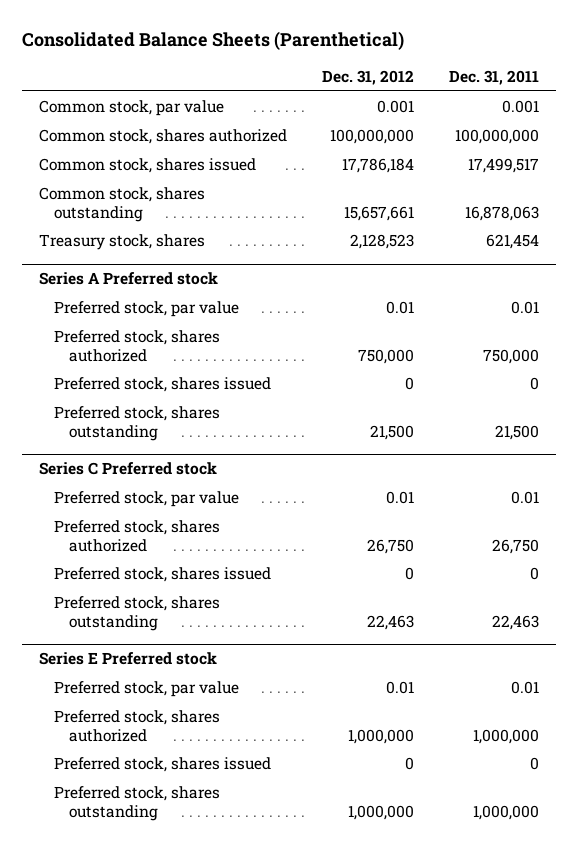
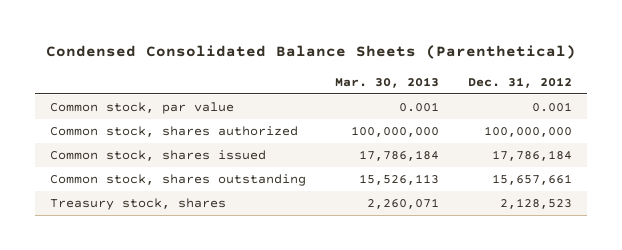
[21,31,404,51] Consolidated Balance Sheets (Parenthetical) -> [46,45,577,60] Condensed Consolidated Balance Sheets (Parenthetical)
[449,70,540,86] Dec. 31, 2011 -> none
none -> [335,76,440,88] Mar. 30, 2013
[39,272,219,286] Series A Preferred stock -> none
[54,301,240,318] Preferred stock, par value -> none
[54,330,221,362] Preferred stock, shares authorized -> none
[54,377,272,393] Preferred stock, shares issued -> none
[54,406,221,441] Preferred stock, shares outstanding -> none
[39,462,218,476] Series C Preferred stock -> none
[54,491,240,508] Preferred stock, par value -> none
[54,520,221,552] Preferred stock, shares authorized -> none
[54,567,272,583] Preferred stock, shares issued -> none
[54,596,221,631] Preferred stock, shares outstanding -> none
[39,652,218,666] Series E Preferred stock -> none
[54,681,240,698] Preferred stock, par value -> none
[54,710,221,742] Preferred stock, shares authorized -> none
[54,757,272,773] Preferred stock, shares issued -> none
[54,786,221,821] Preferred stock, shares outstanding -> none

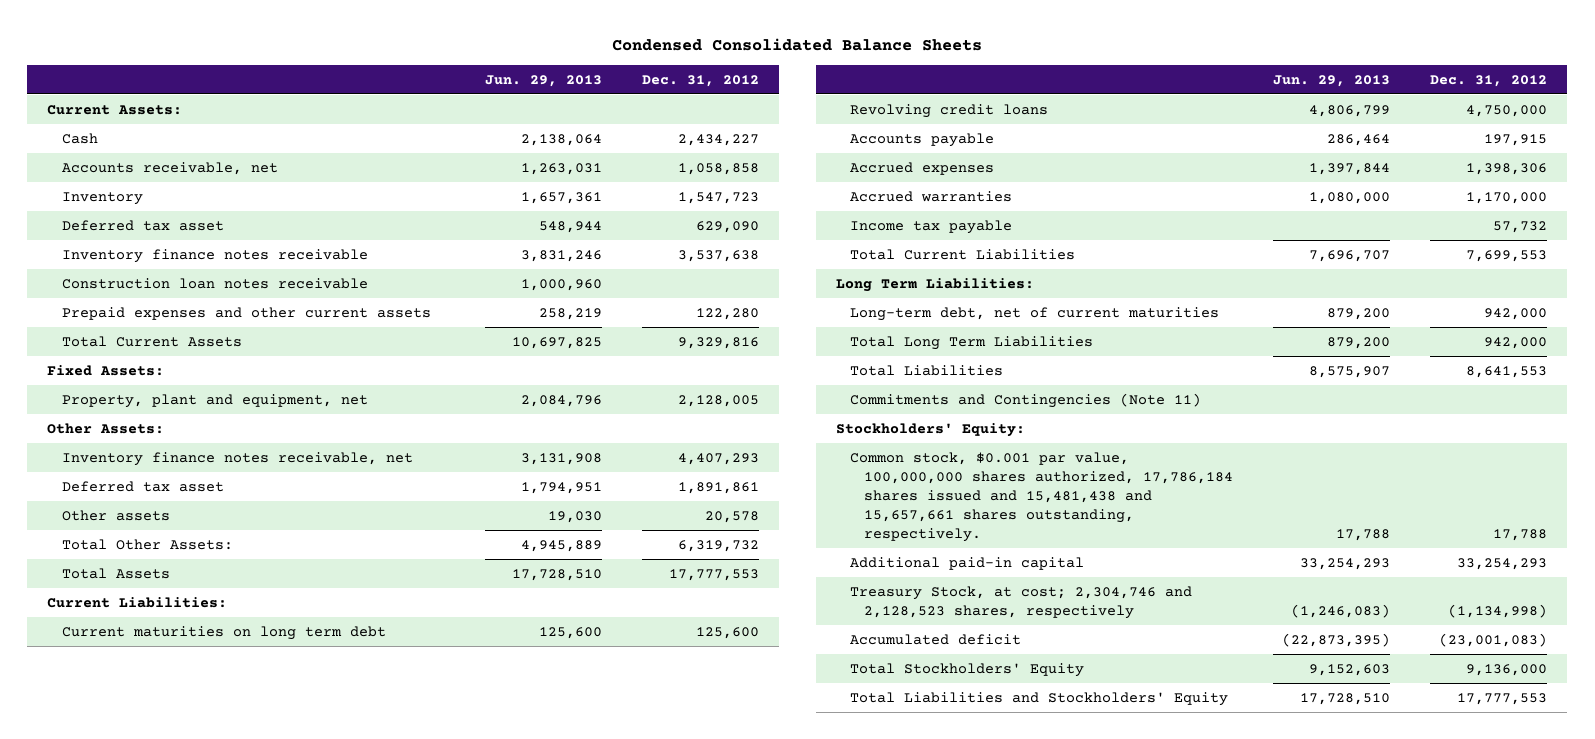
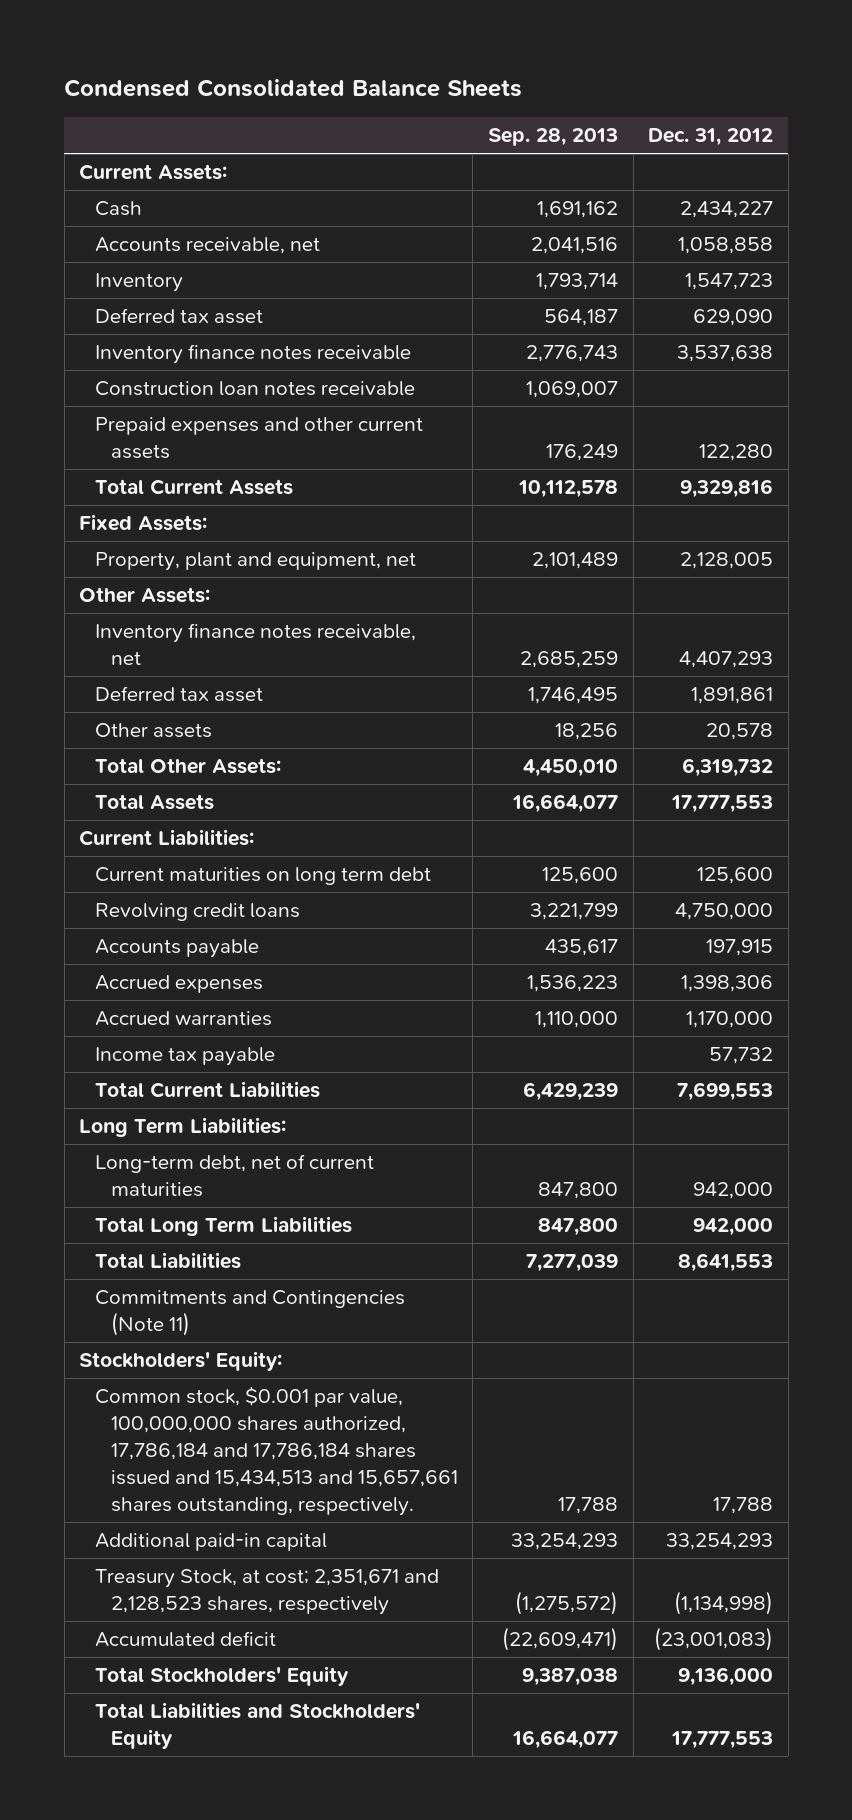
[484,74,602,87] Jun. 29, 2013 -> none
none -> [487,128,618,147] Sep. 28, 2013
[850,451,1234,542] Common stock, $0.001 par value, 100,000,000 shares authorized, 17,786,184 shares issued and 15,481,438 and 15,657,661 shares outstanding, respectively. -> [94,1386,458,1517] Common stock, $0.001 par value, 100,000,000 shares authorized, 17,786,184 and 17,786,184 shares issued and 15,434,513 and 15,657,661 shares outstanding, respectively.
[850,585,1193,619] Treasury Stock, at cost; 2,304,746 and 2,128,523 shares, respectively -> [94,1569,439,1616] Treasury Stock, at cost; 2,351,671 and 2,128,523 shares, respectively

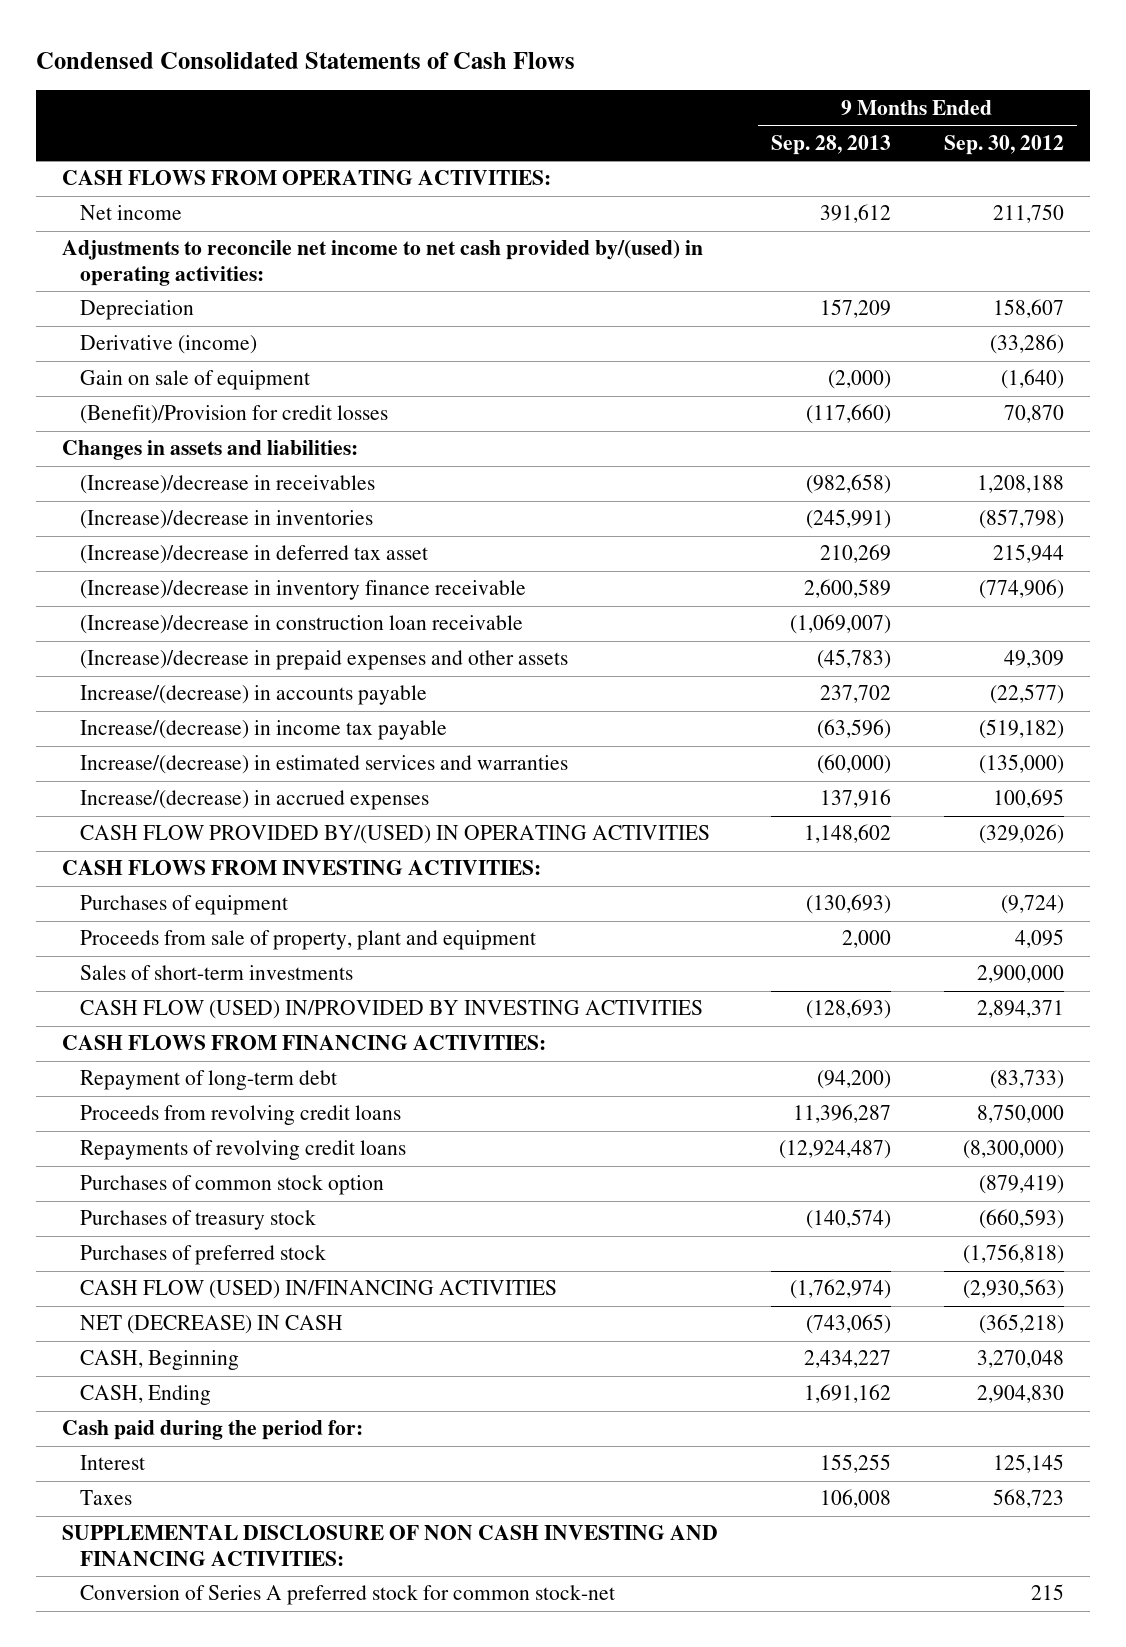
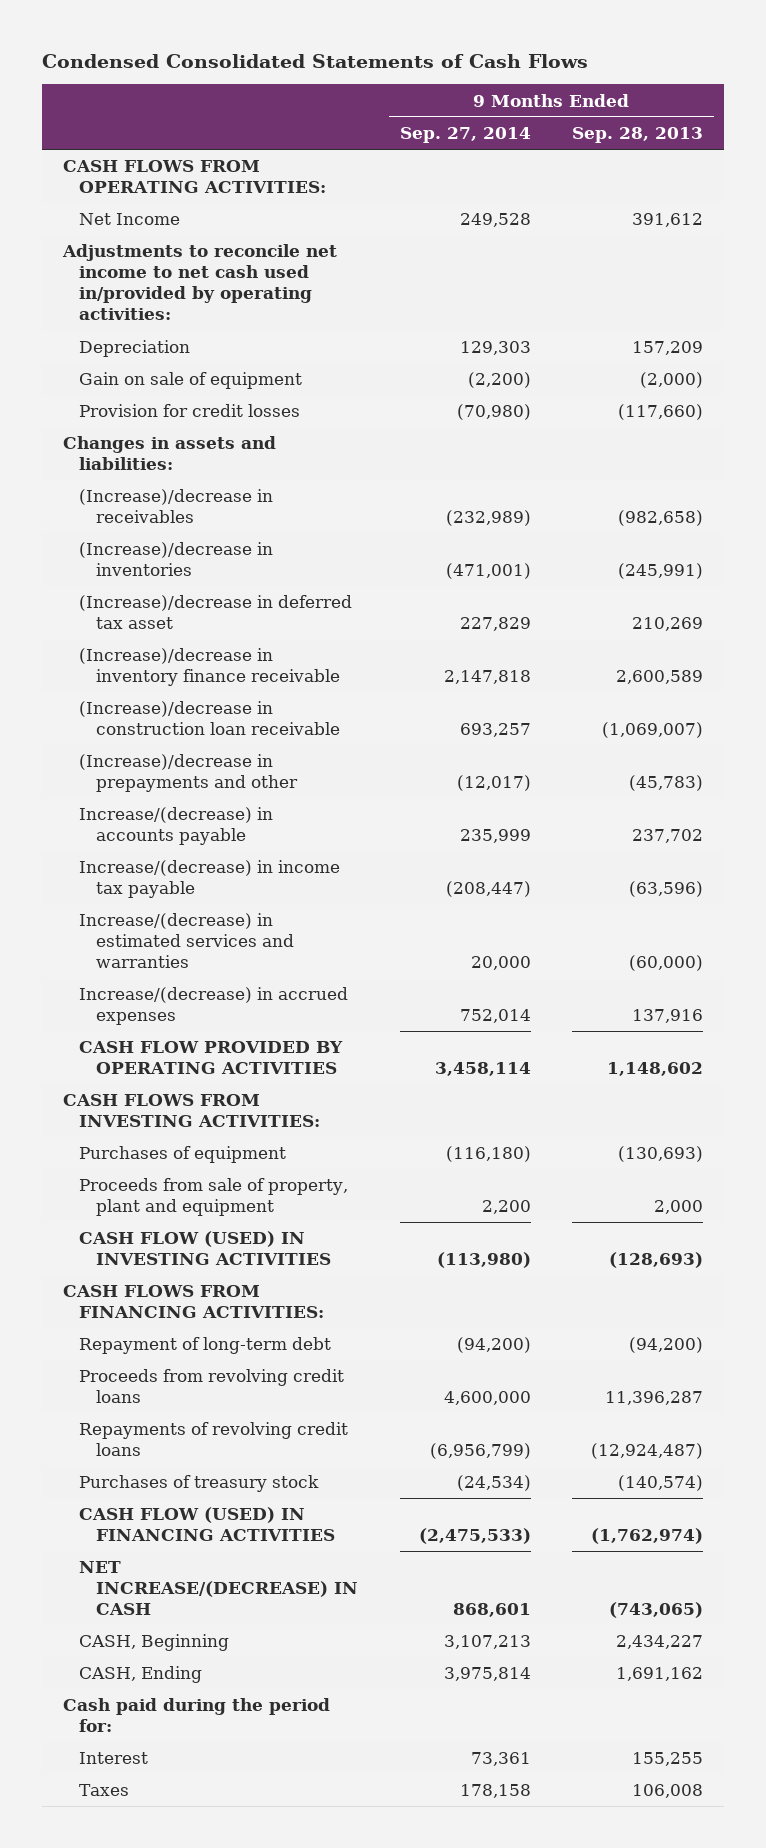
[943,134,1064,155] Sep. 30, 2012 -> none
none -> [399,127,531,144] Sep. 27, 2014
[80,205,183,221] Net income -> [79,213,181,226] Net Income
[62,240,704,286] Adjustments to reconcile net income to net cash provided by/(used) in operating activities: -> [61,244,337,321] Adjustments to reconcile net income to net cash used in/provided by operating activities:
[80,335,258,355] Derivative (income) -> none
[80,405,389,425] (Benefit)/Provision for credit losses -> [79,404,301,418] Provision for credit losses
[80,650,569,671] (Increase)/decrease in prepaid expenses and other assets -> [79,754,298,793] (Increase)/decrease in prepayments and other
[80,825,711,845] CASH FLOW PROVIDED BY/(USED) IN OPERATING ACTIVITIES -> [79,1041,344,1075] CASH FLOW PROVIDED BY OPERATING ACTIVITIES
[80,965,354,981] Sales of short-term investments -> none
[80,1000,704,1020] CASH FLOW (USED) IN/PROVIDED BY INVESTING ACTIVITIES -> [79,1231,331,1266] CASH FLOW (USED) IN INVESTING ACTIVITIES
[80,1175,385,1196] Purchases of common stock option -> none
[80,1245,327,1266] Purchases of preferred stock -> none
[80,1280,558,1300] CASH FLOW (USED) IN/FINANCING ACTIVITIES -> [79,1507,335,1542] CASH FLOW (USED) IN FINANCING ACTIVITIES
[80,1315,344,1335] NET (DECREASE) IN CASH -> [79,1561,358,1616] NET INCREASE/(DECREASE) IN CASH
[62,1525,719,1566] SUPPLEMENTAL DISCLOSURE OF NON CASH INVESTING AND FINANCING ACTIVITIES: -> none
[80,1585,616,1606] Conversion of Series A preferred stock for common stock-net -> none

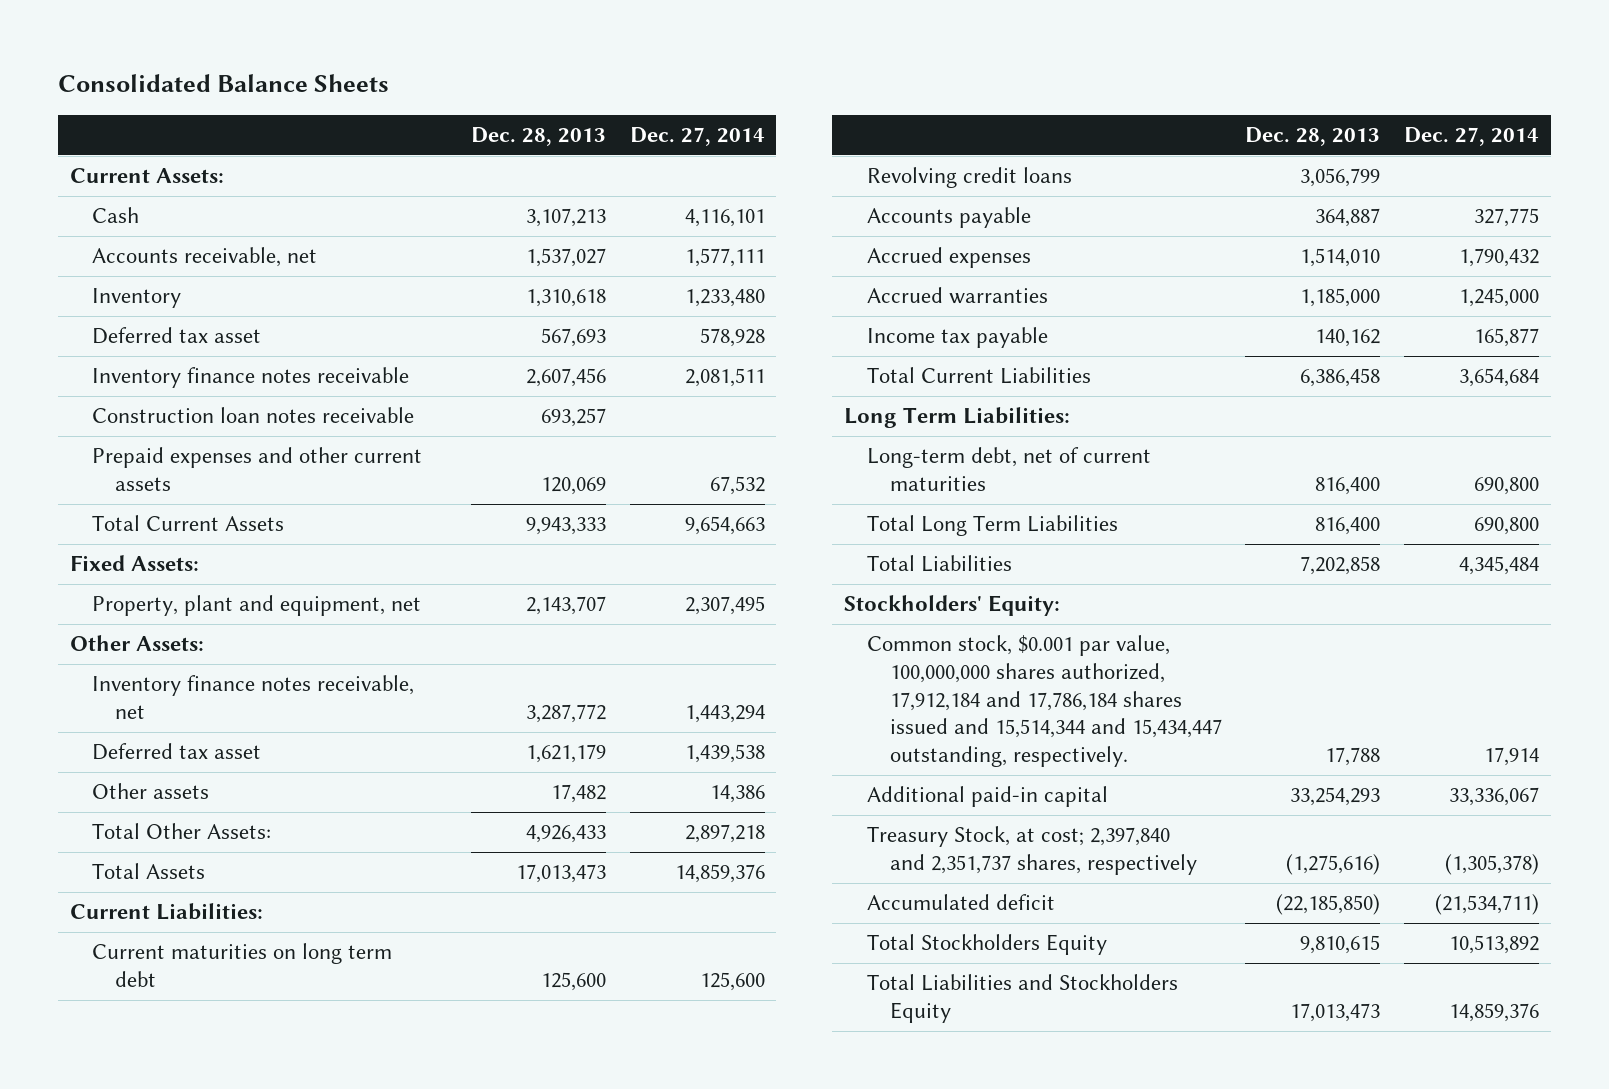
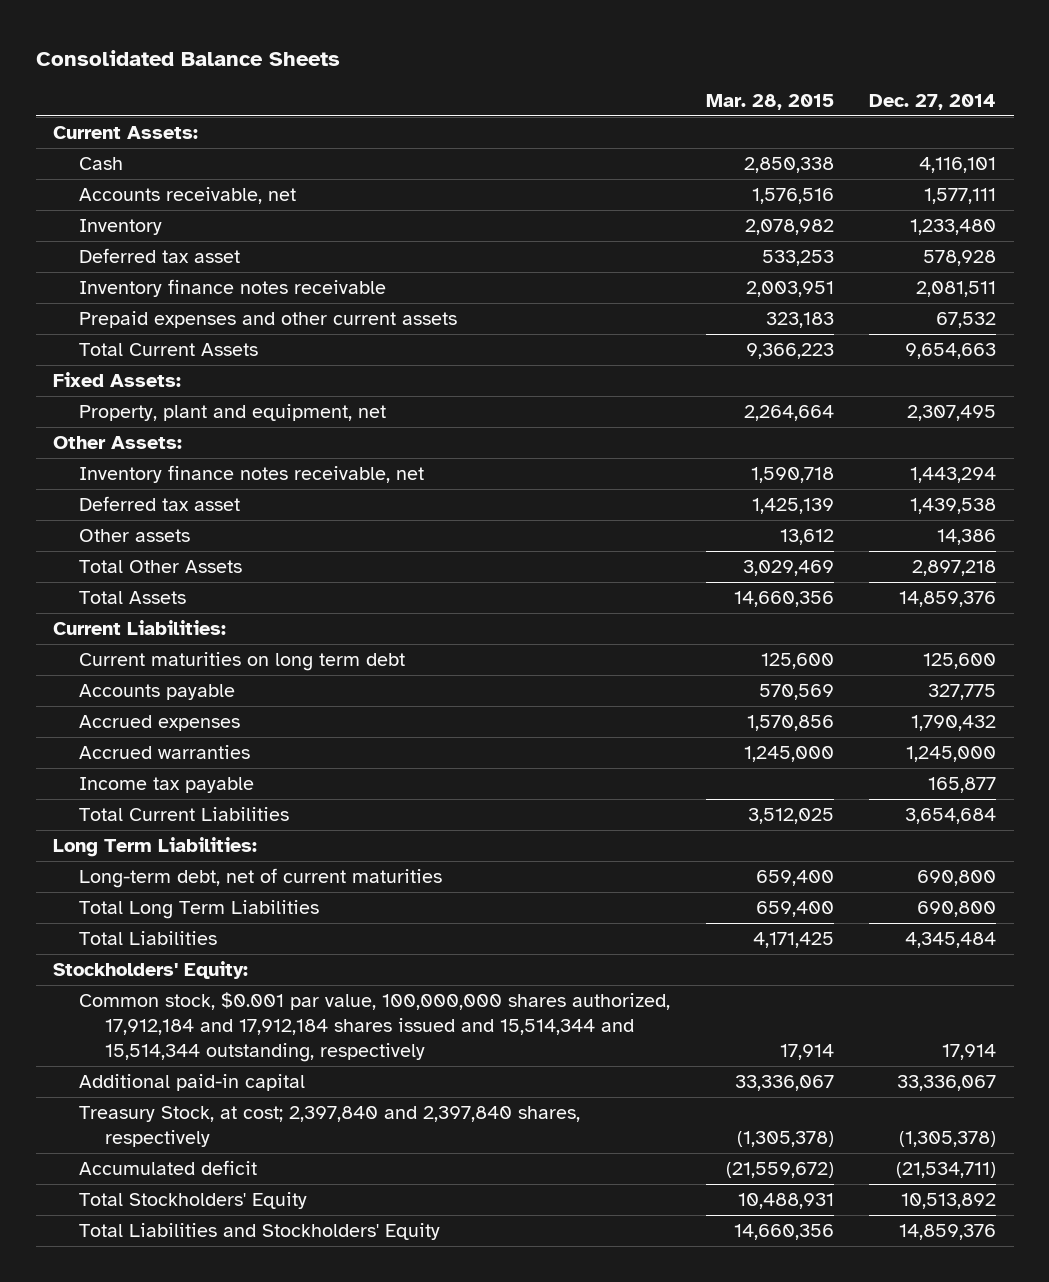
[470,126,606,146] Dec. 28, 2013 -> none
none -> [705,93,834,110] Mar. 28, 2015
[92,407,415,424] Construction loan notes receivable -> none
[92,823,272,840] Total Other Assets: -> [79,559,243,573] Total Other Assets
[866,167,1072,189] Revolving credit loans -> none
[866,635,1222,767] Common stock, $0.001 par value, 100,000,000 shares authorized, 17,912,184 and 17,786,184 shares issued and 15,514,344 and 15,434,447 outstanding, respectively. -> [79,991,671,1062] Common stock, $0.001 par value, 100,000,000 shares authorized, 17,912,184 and 17,912,184 shares issued and 15,514,344 and 15,514,344 outstanding, respectively
[866,826,1197,875] Treasury Stock, at cost; 2,397,840 and 2,351,737 shares, respectively -> [79,1105,581,1147] Treasury Stock, at cost; 2,397,840 and 2,397,840 shares, respectively
[866,934,1107,956] Total Stockholders Equity -> [79,1191,308,1209] Total Stockholders' Equity
[866,974,1178,1023] Total Liabilities and Stockholders Equity -> [79,1222,441,1240] Total Liabilities and Stockholders' Equity

